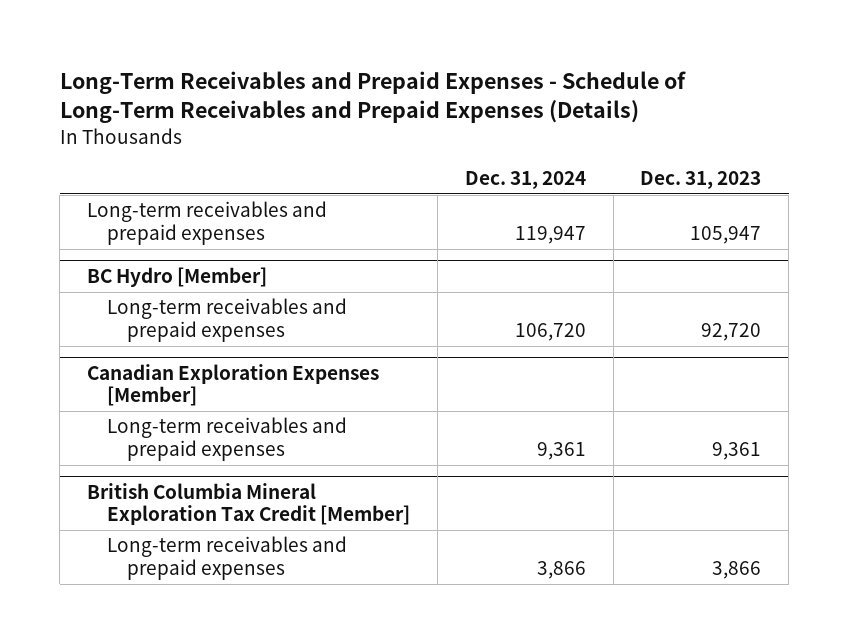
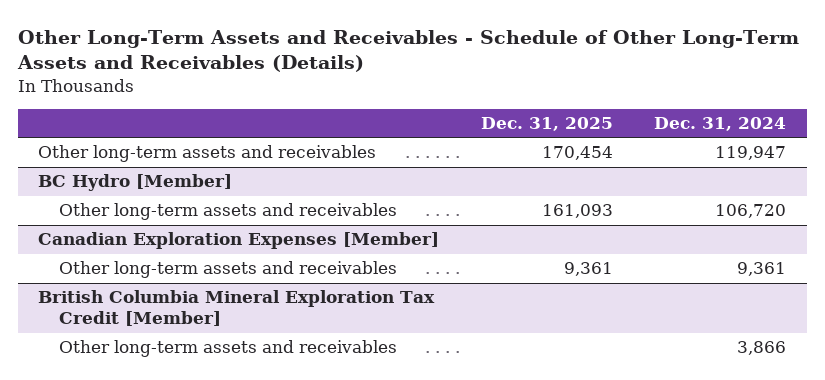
[59,70,686,124] Long-Term Receivables and Prepaid Expenses - Schedule of Long-Term Receivables and Prepaid Expenses (Details) -> [16,29,799,73] Other Long-Term Assets and Receivables - Schedule of Other Long-Term Assets and Receivables (Details)
[640,170,762,189] Dec. 31, 2023 -> none
none -> [480,117,613,132] Dec. 31, 2025
[86,201,327,246] Long-term receivables and prepaid expenses -> [38,145,377,163] Other long-term assets and receivables
[106,298,347,343] Long-term receivables and prepaid expenses -> [59,203,398,221] Other long-term assets and receivables
[106,417,347,462] Long-term receivables and prepaid expenses -> [59,261,398,279] Other long-term assets and receivables
[106,536,347,581] Long-term receivables and prepaid expenses -> [59,340,398,358] Other long-term assets and receivables

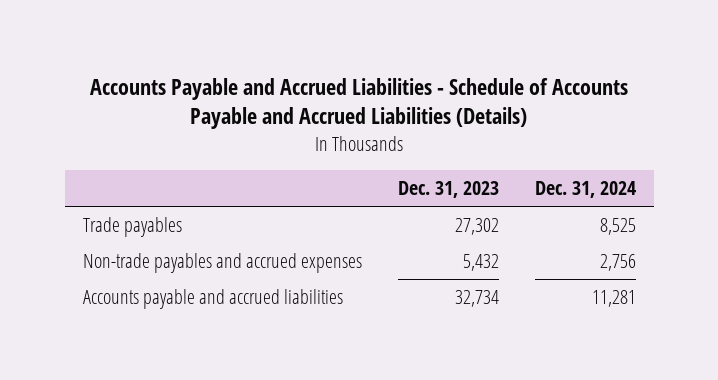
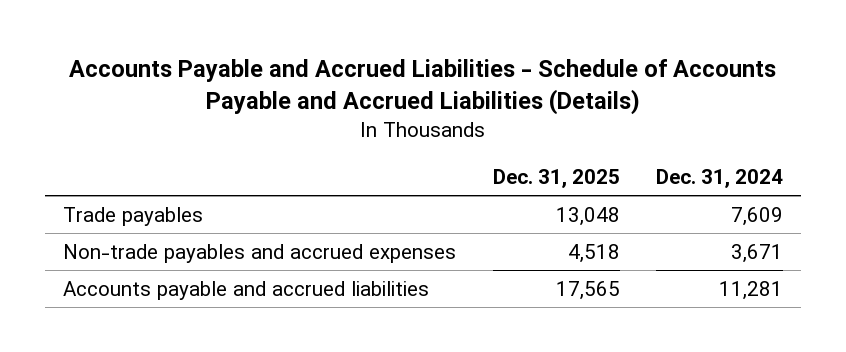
[397,180,499,198] Dec. 31, 2023 -> none
none -> [492,168,620,188] Dec. 31, 2025
[599,218,636,236] 8,525 -> [730,206,783,226] 7,609
[599,254,636,272] 2,756 -> [730,243,783,263] 3,671

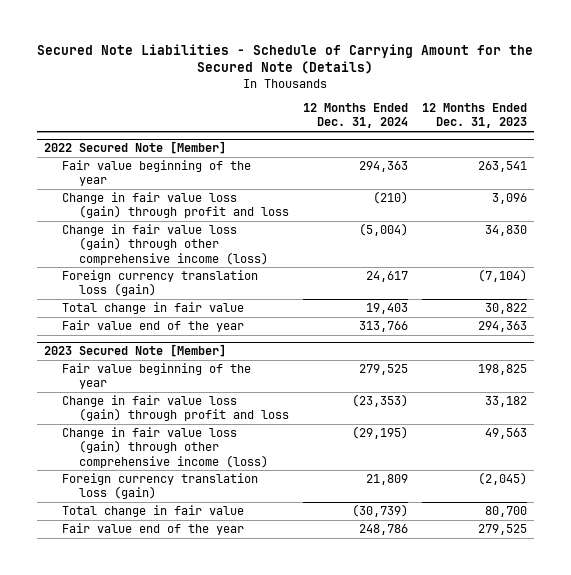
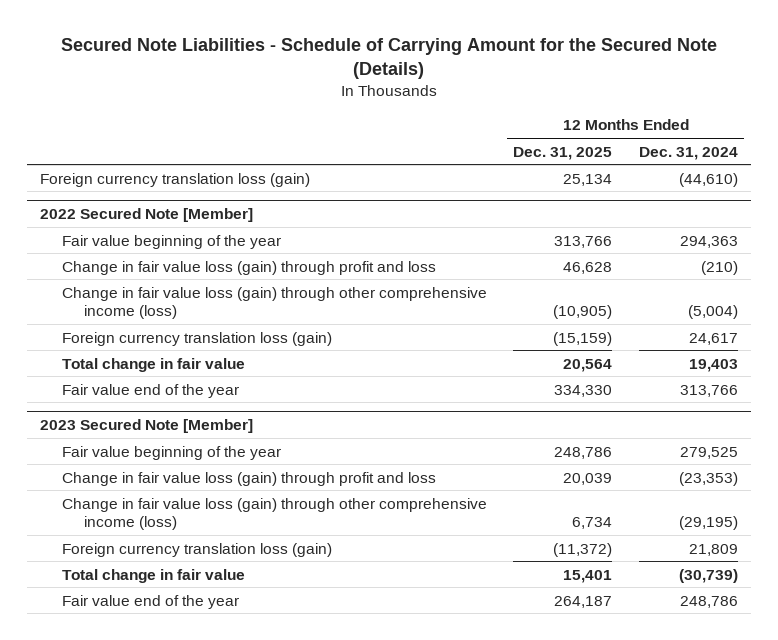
[421,102,527,129] 12 Months Ended Dec. 31, 2023 -> none
none -> [513,146,613,160] Dec. 31, 2025
none -> [40,172,311,187] Foreign currency translation loss (gain)

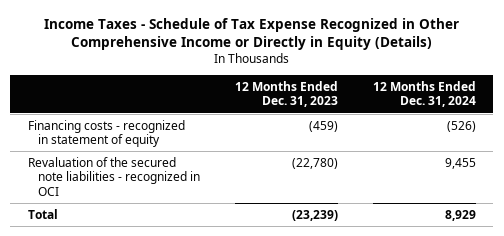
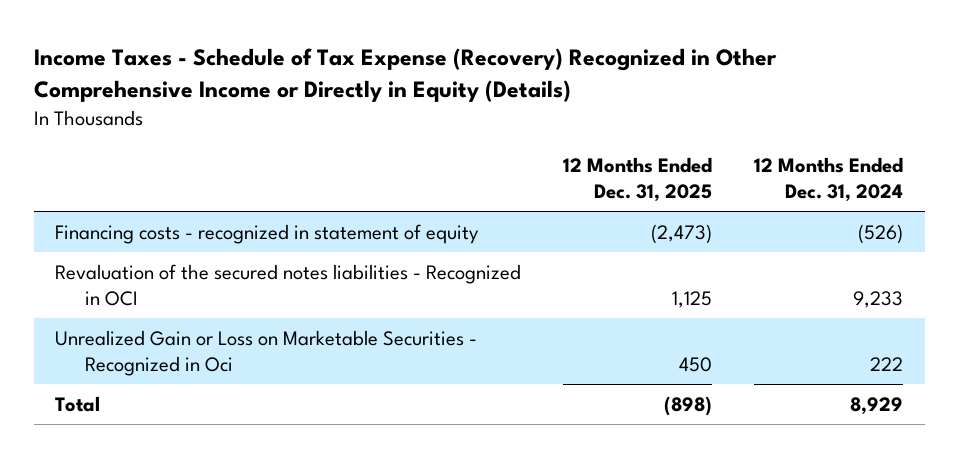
[43,17,459,51] Income Taxes - Schedule of Tax Expense Recognized in Other Comprehensive Income or Directly in Equity (Details) -> [33,48,777,103] Income Taxes - Schedule of Tax Expense (Recovery) Recognized in Other Comprehensive Income or Directly in Equity (Details)
[234,80,338,108] 12 Months Ended Dec. 31, 2023 -> none
none -> [563,157,713,203] 12 Months Ended Dec. 31, 2025
[27,156,200,196] Revaluation of the secured note liabilities - recognized in OCI -> [54,263,521,306] Revaluation of the secured notes liabilities - Recognized in OCI
[444,157,476,169] 9,455 -> [853,290,904,308] 9,233
none -> [54,329,477,376] Unrealized Gain or Loss on Marketable Securities - Recognized in Oci

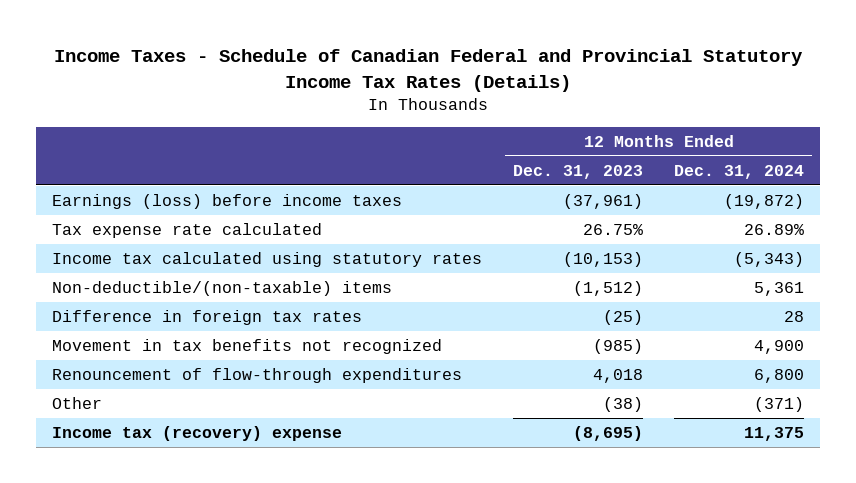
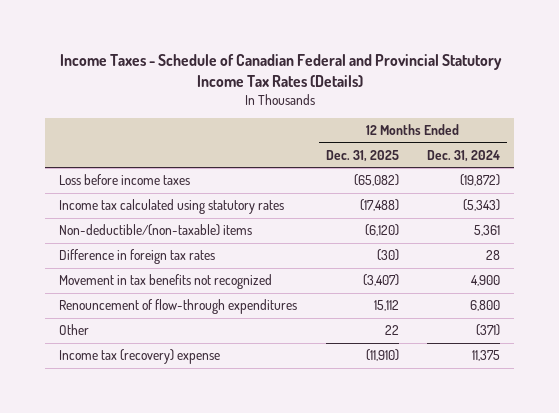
[513,164,644,179] Dec. 31, 2023 -> none
none -> [325,149,399,162] Dec. 31, 2025
[52,222,323,238] Tax expense rate calculated -> none
[52,193,403,209] Earnings (loss) before income taxes -> [59,174,191,186] Loss before income taxes

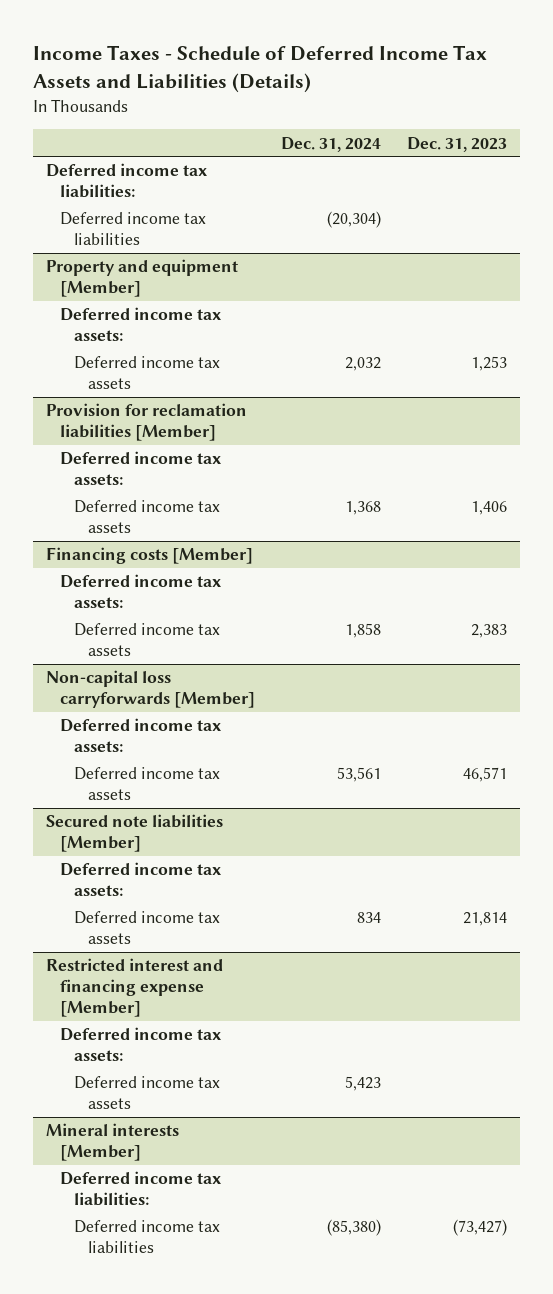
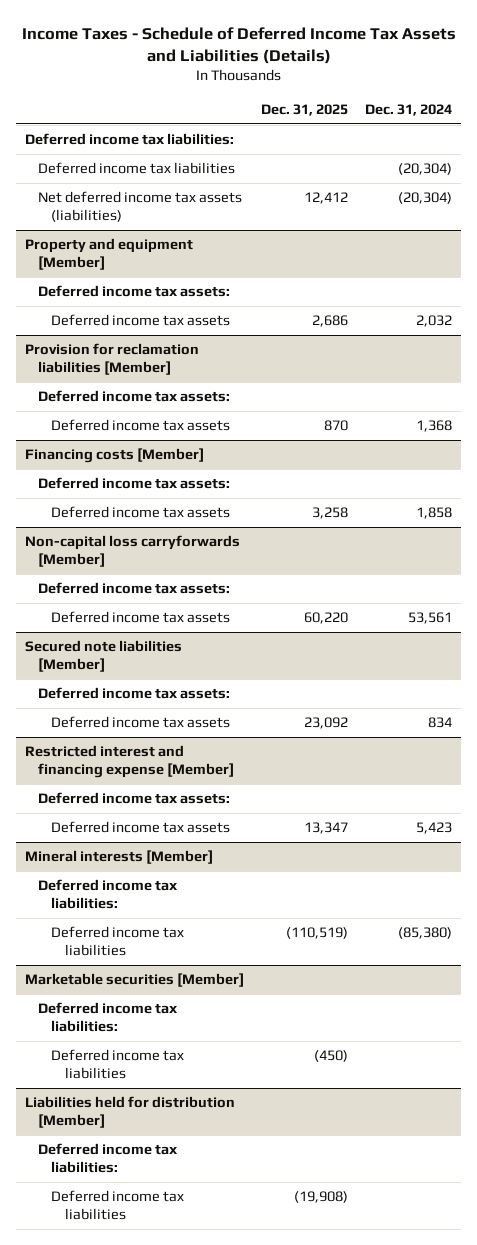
[407,136,508,152] Dec. 31, 2023 -> none
none -> [261,103,349,116] Dec. 31, 2025
none -> [38,191,243,222] Net deferred income tax assets (liabilities)
none -> [25,973,245,988] Marketable securities [Member]
none -> [38,1002,179,1032] Deferred income tax liabilities:
none -> [51,1049,185,1079] Deferred income tax liabilities
none -> [25,1096,236,1128] Liabilities held for distribution [Member]
none -> [38,1143,179,1173] Deferred income tax liabilities:
none -> [51,1190,185,1220] Deferred income tax liabilities

